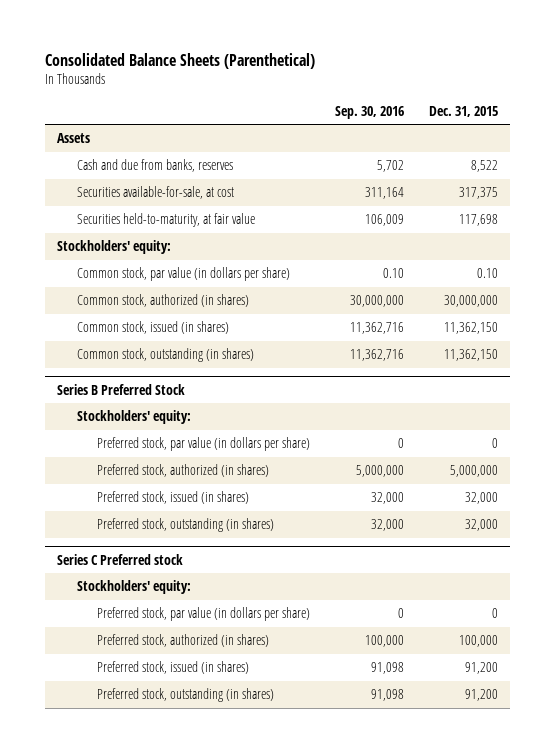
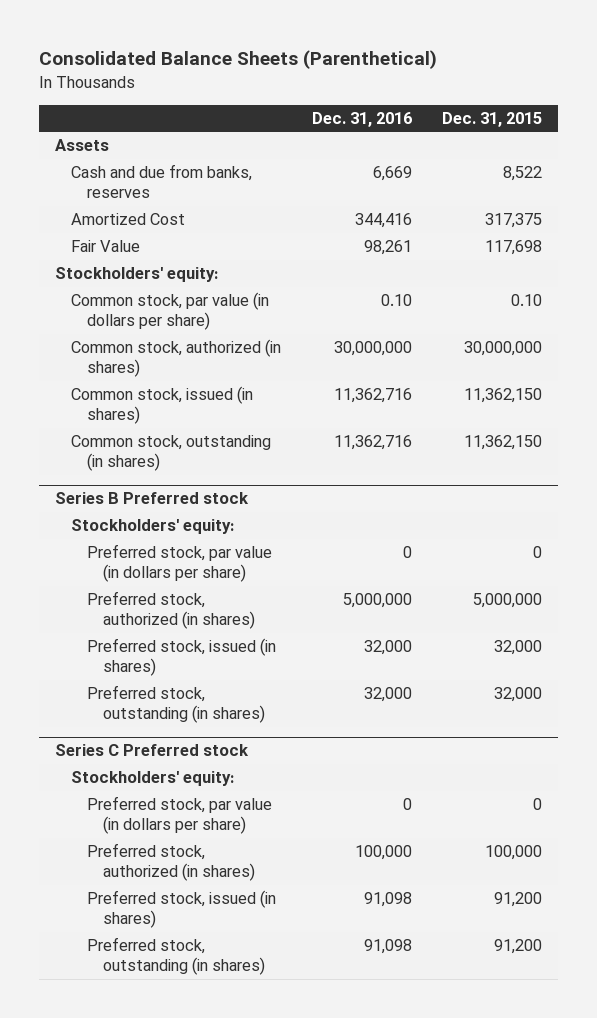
[334,105,404,119] Sep. 30, 2016 -> none
none -> [311,111,412,127] Dec. 31, 2016
[77,186,235,200] Securities available-for-sale, at cost -> [70,213,185,226] Amortized Cost
[77,213,256,228] Securities held-to-maturity, at fair value -> [70,240,140,253] Fair Value
[57,383,186,395] Series B Preferred Stock -> [54,492,249,505] Series B Preferred stock

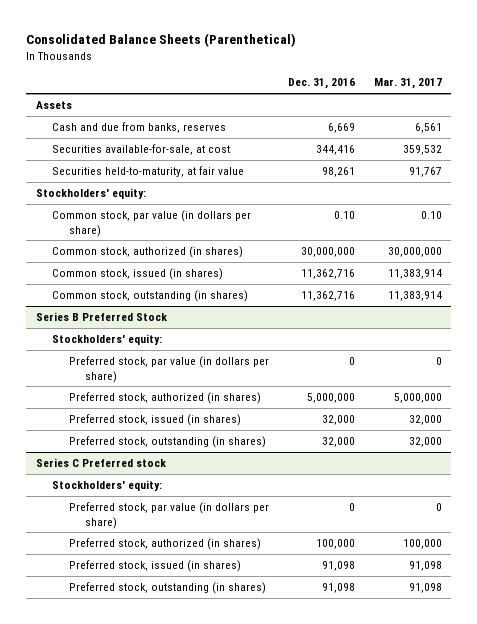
[442,111,543,127] Dec. 31, 2015 -> none
none -> [373,78,442,90] Mar. 31, 2017
[70,213,185,226] Amortized Cost -> [52,143,231,155] Securities available-for-sale, at cost
[70,240,140,253] Fair Value -> [52,165,245,177] Securities held-to-maturity, at fair value
[54,492,249,505] Series B Preferred stock -> [35,311,167,321] Series B Preferred Stock

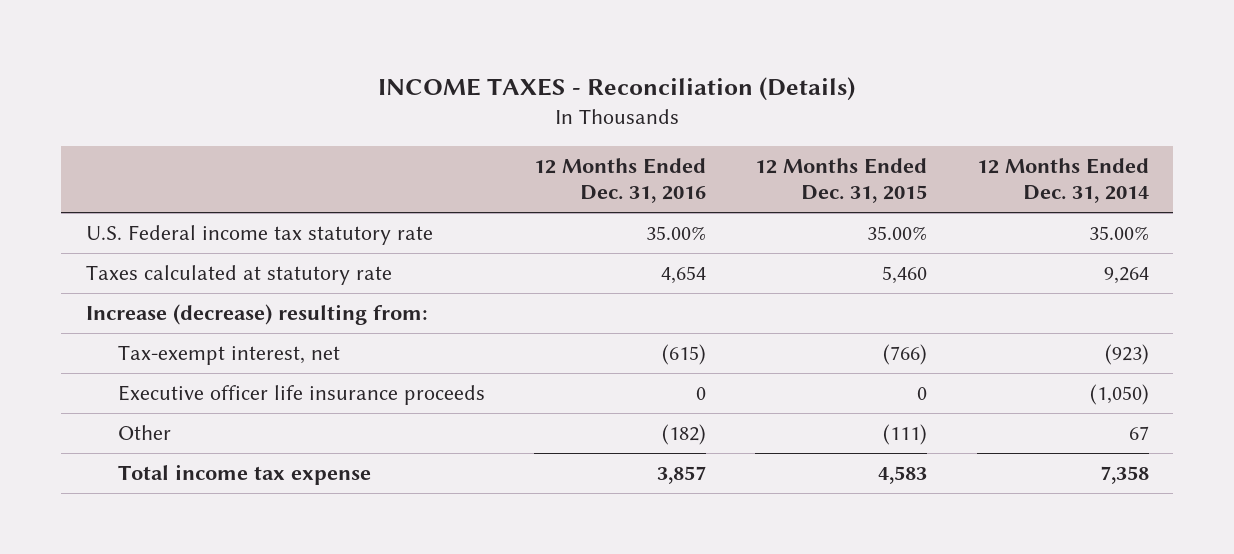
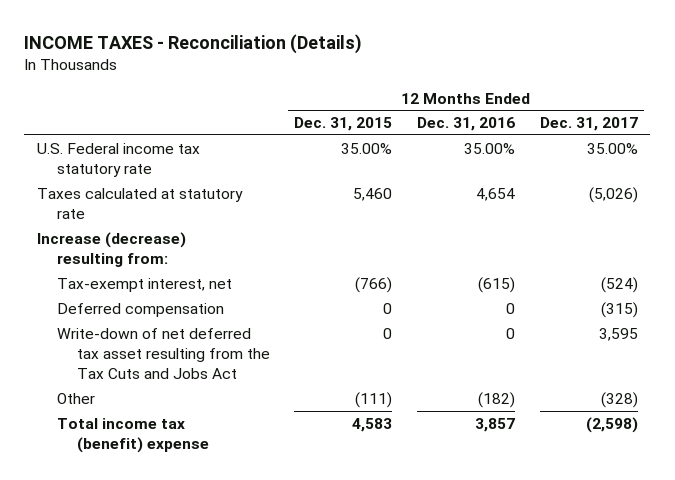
[976,158,1149,203] 12 Months Ended Dec. 31, 2014 -> none
none -> [539,117,638,132] Dec. 31, 2017
[117,385,485,406] Executive officer life insurance proceeds -> none
none -> [56,302,224,317] Deferred compensation
none -> [56,327,270,380] Write-down of net deferred tax asset resulting from the Tax Cuts and Jobs Act
[117,464,371,486] Total income tax expense -> [56,417,209,454] Total income tax (benefit) expense

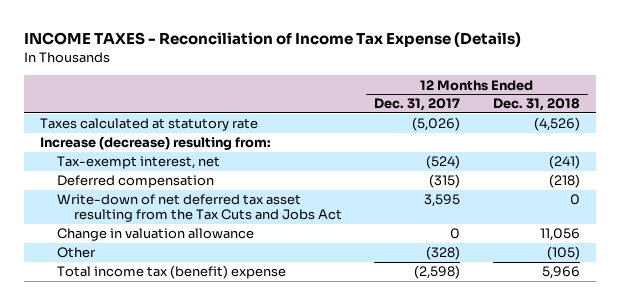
[24,33,363,54] INCOME TAXES - Reconciliation (Details) -> [23,32,521,48] INCOME TAXES - Reconciliation of Income Tax Expense (Details)
[294,117,393,132] Dec. 31, 2015 -> none
[417,117,516,132] Dec. 31, 2016 -> none
none -> [493,98,581,112] Dec. 31, 2018
[36,142,200,178] U.S. Federal income tax statutory rate -> none
none -> [56,228,254,242] Change in valuation allowance

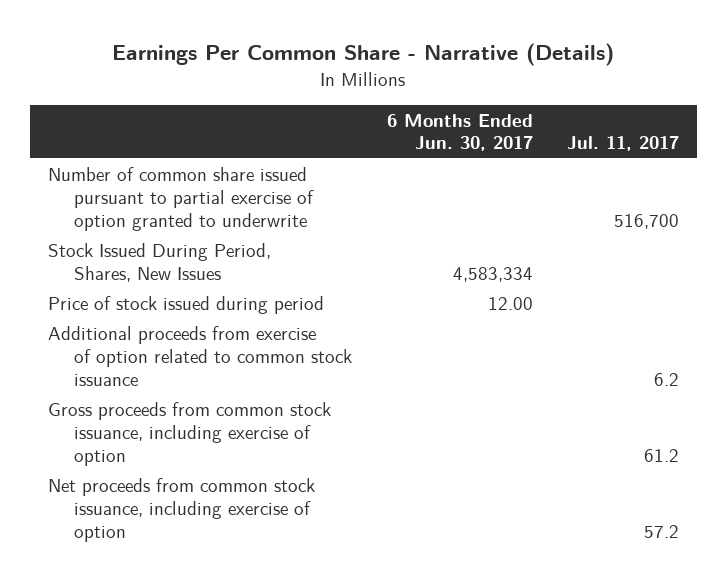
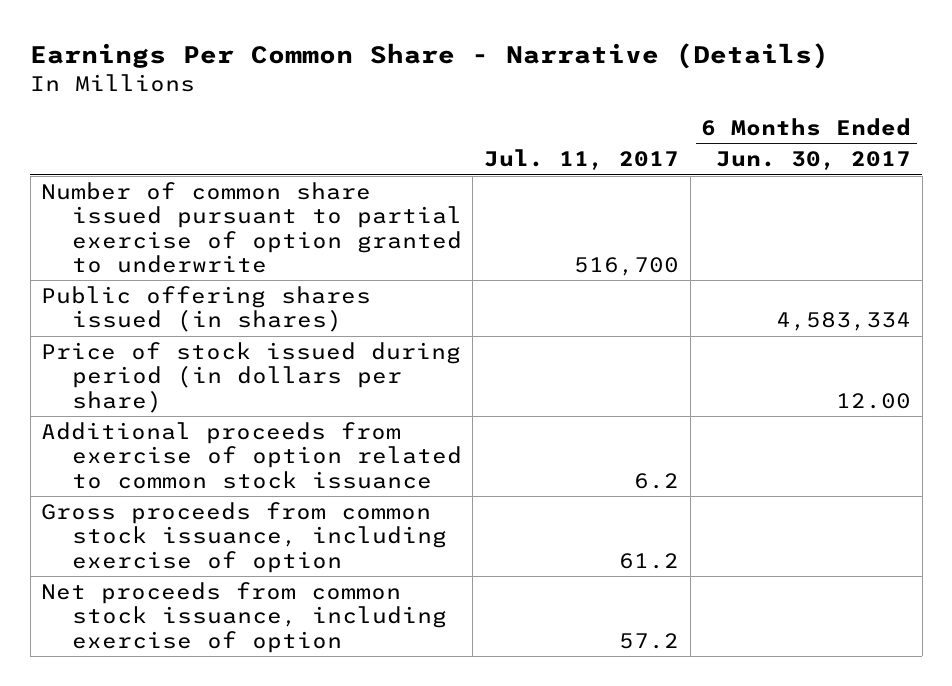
[47,242,271,282] Stock Issued During Period, Shares, New Issues -> [41,286,372,333] Public offering shares issued (in shares)
[47,295,324,314] Price of stock issued during period -> [41,342,462,413] Price of stock issued during period (in dollars per share)

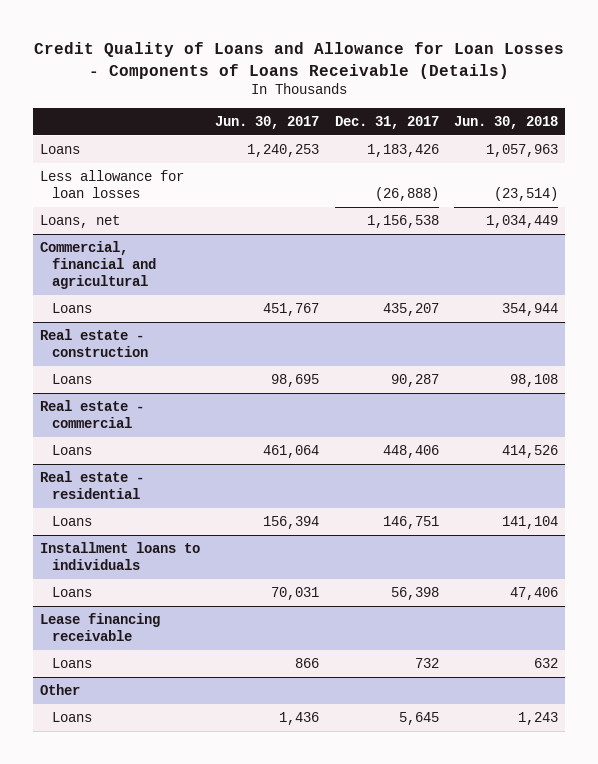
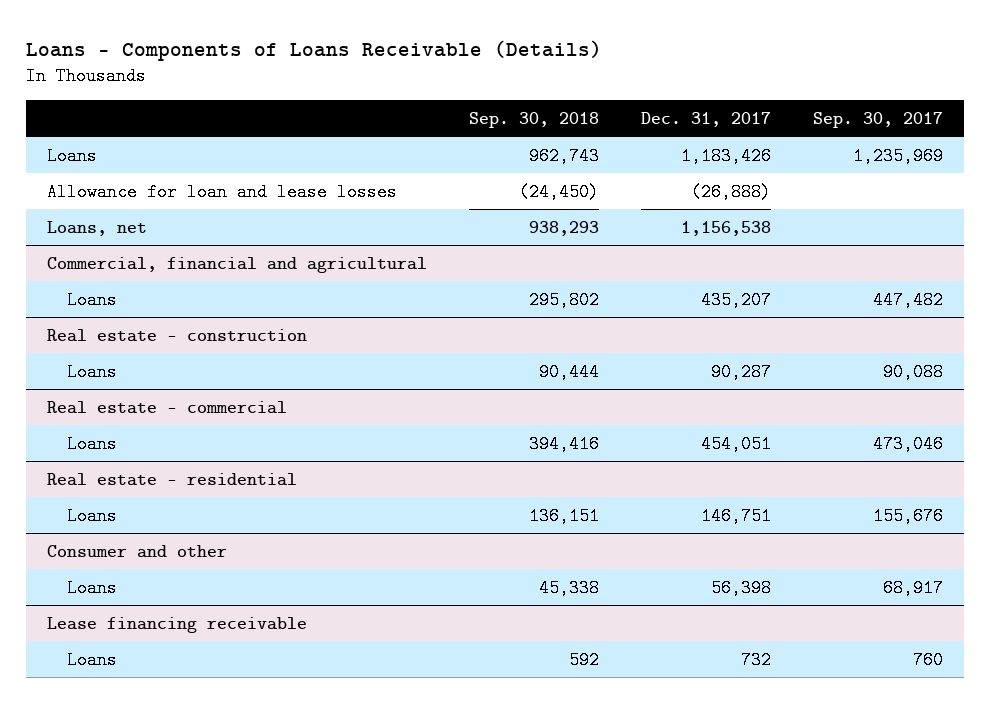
[34,42,565,79] Credit Quality of Loans and Allowance for Loan Losses - Components of Loans Receivable (Details) -> [26,39,603,61] Loans - Components of Loans Receivable (Details)
[215,116,320,130] Jun. 30, 2017 -> none
[453,116,558,130] Jun. 30, 2018 -> none
none -> [469,111,600,128] Sep. 30, 2018
none -> [812,111,943,128] Sep. 30, 2017
[40,169,185,199] Less allowance for loan losses -> [47,182,398,201] Allowance for loan and lease losses
[382,444,439,458] 448,406 -> [700,434,771,453] 454,051
[40,541,201,571] Installment loans to individuals -> [47,544,228,558] Consumer and other
[40,683,81,695] Other -> none
[51,711,92,722] Loans -> none

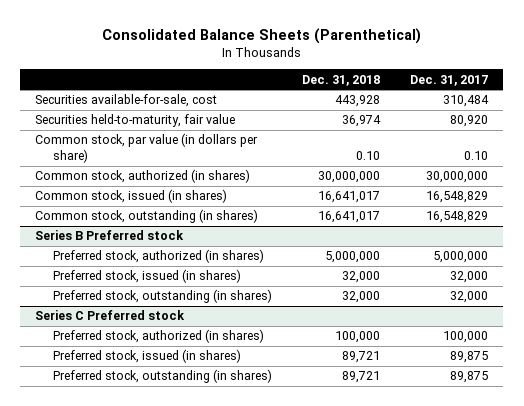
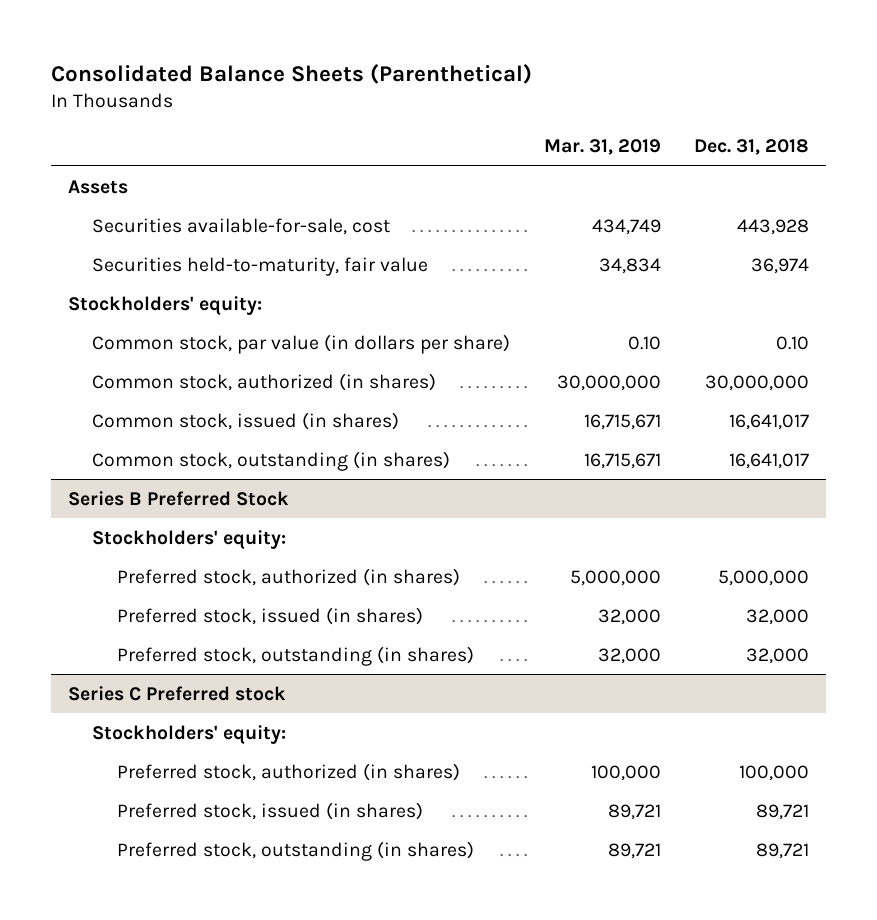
[410,74,489,86] Dec. 31, 2017 -> none
none -> [543,139,661,156] Mar. 31, 2019
none -> [67,179,128,194] Assets
none -> [67,295,262,315] Stockholders' equity:
[35,230,185,241] Series B Preferred stock -> [67,490,289,506] Series B Preferred Stock
none -> [92,529,287,549] Stockholders' equity:
none -> [92,724,287,744] Stockholders' equity:

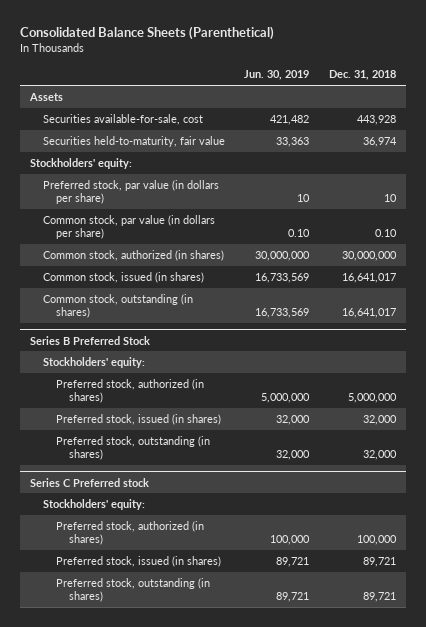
[543,139,661,156] Mar. 31, 2019 -> none
none -> [244,70,310,81] Jun. 30, 2019
none -> [42,179,219,205] Preferred stock, par value (in dollars per share)

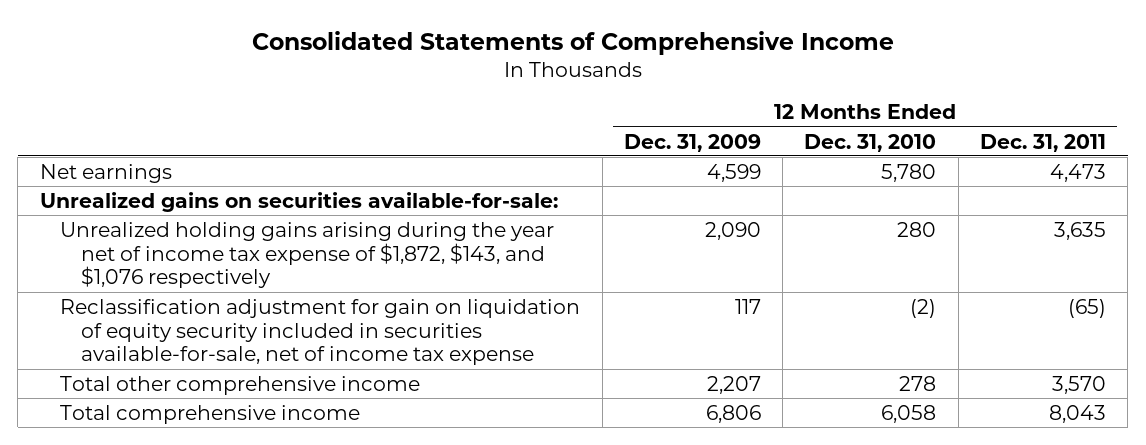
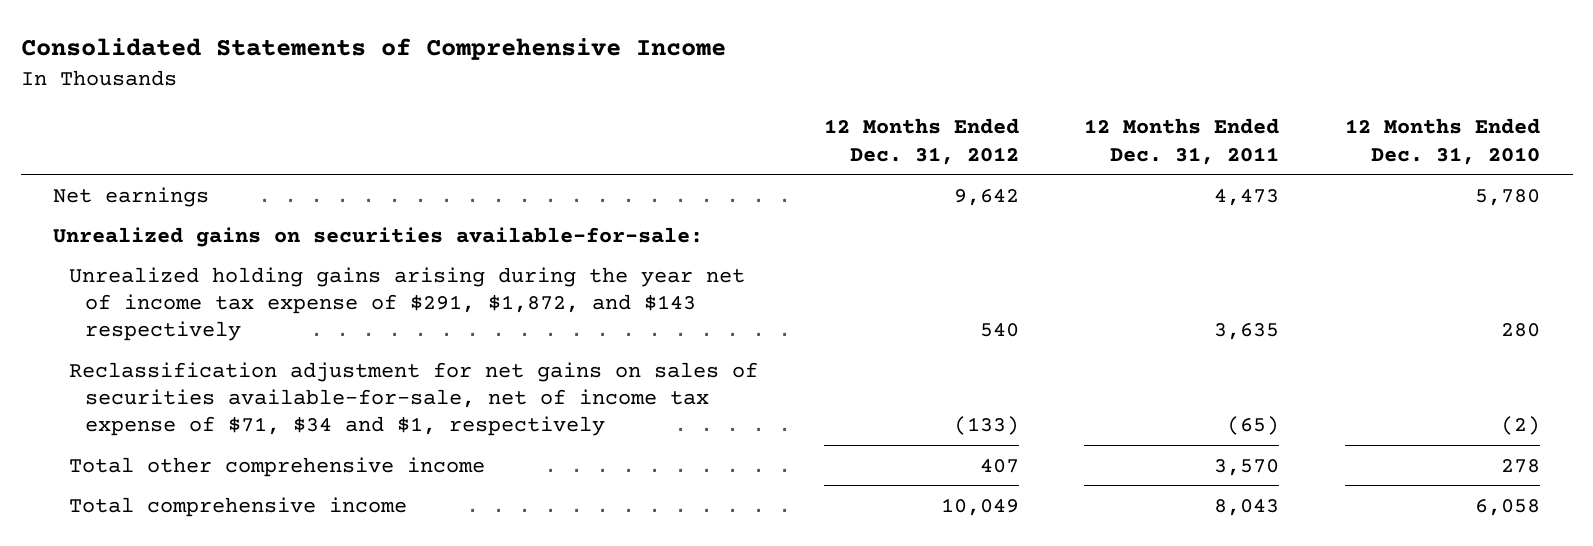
[623,133,761,152] Dec. 31, 2009 -> none
none -> [823,118,1019,165] 12 Months Ended Dec. 31, 2012
[60,221,555,289] Unrealized holding gains arising during the year net of income tax expense of $1,872, $143, and $1,076 respectively -> [69,266,746,342] Unrealized holding gains arising during the year net of income tax expense of $291, $1,872, and $143 respectively
[60,298,581,366] Reclassification adjustment for gain on liquidation of equity security included in securities available-for-sale, net of income tax expense -> [69,361,759,437] Reclassification adjustment for net gains on sales of securities available-for-sale, net of income tax expense of $71, $34 and $1, respectively

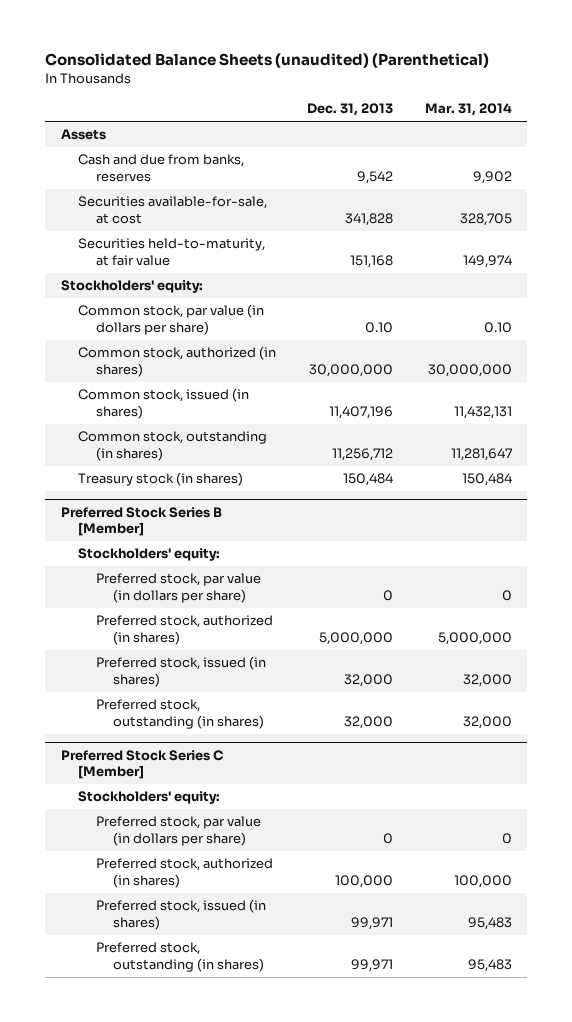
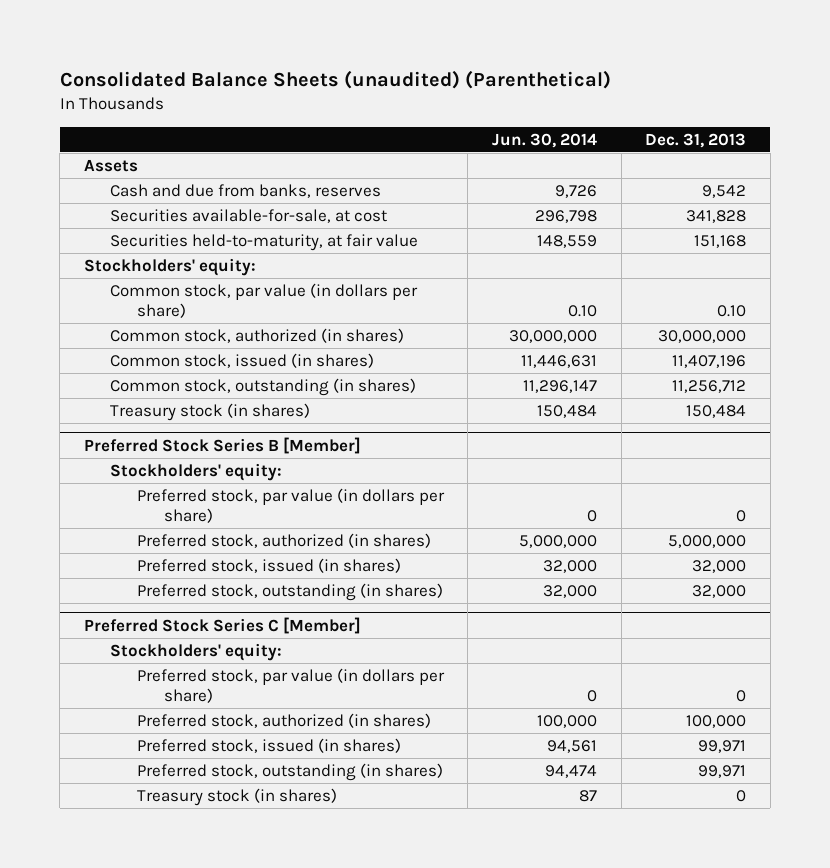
[424,103,512,117] Mar. 31, 2014 -> none
none -> [492,132,598,148] Jun. 30, 2014
none -> [136,787,337,806] Treasury stock (in shares)

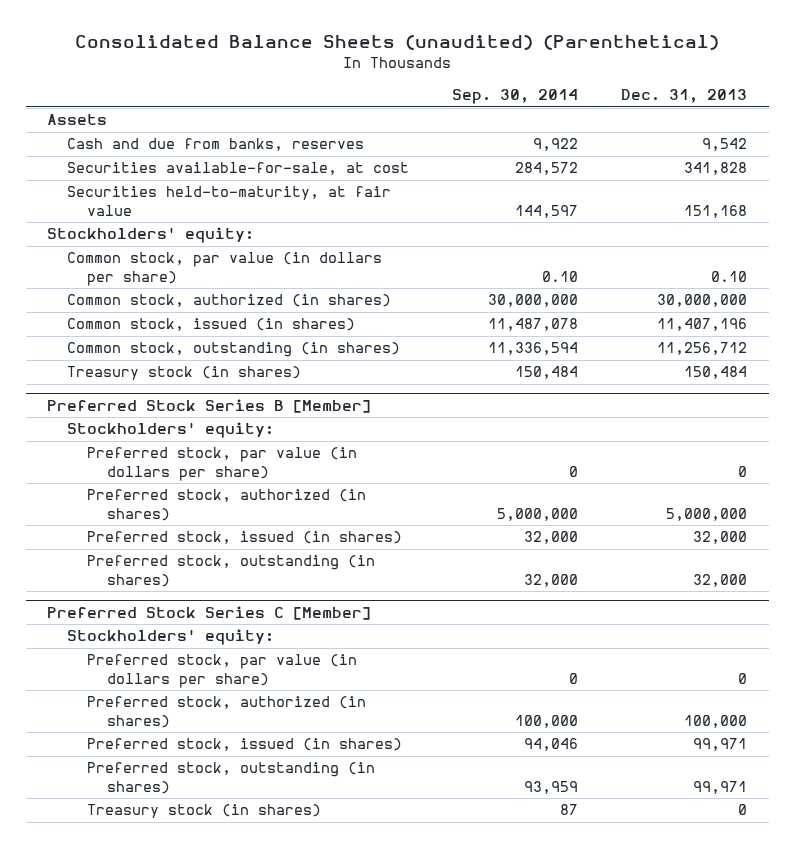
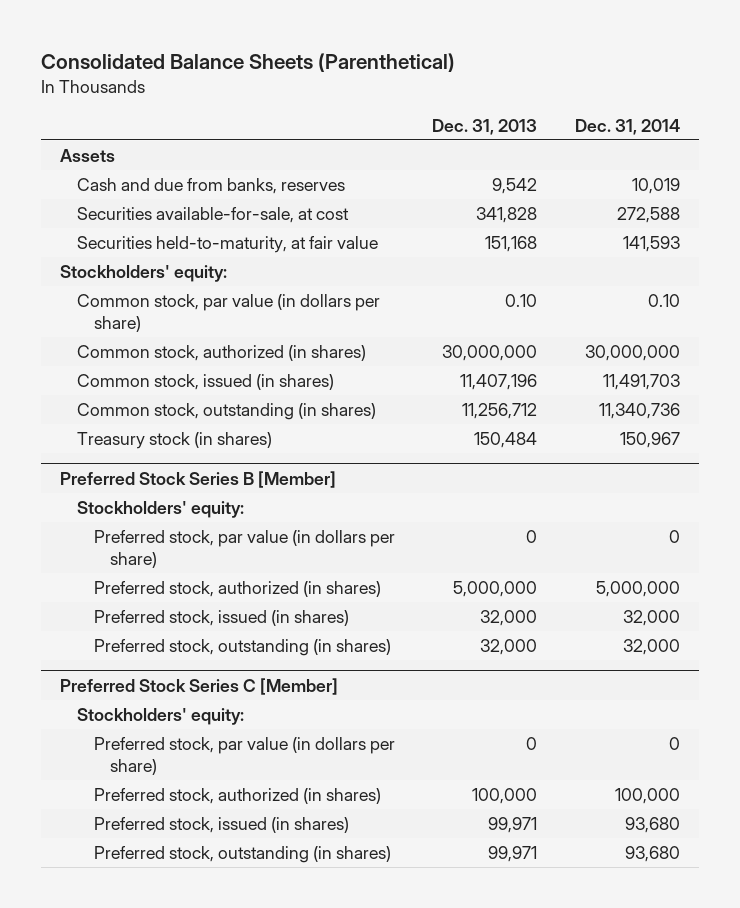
[75,35,720,51] Consolidated Balance Sheets (unaudited) (Parenthetical) -> [41,52,456,72] Consolidated Balance Sheets (Parenthetical)
[452,89,579,105] Sep. 30, 2014 -> none
none -> [575,118,681,135] Dec. 31, 2014
[87,804,322,819] Treasury stock (in shares) -> none

